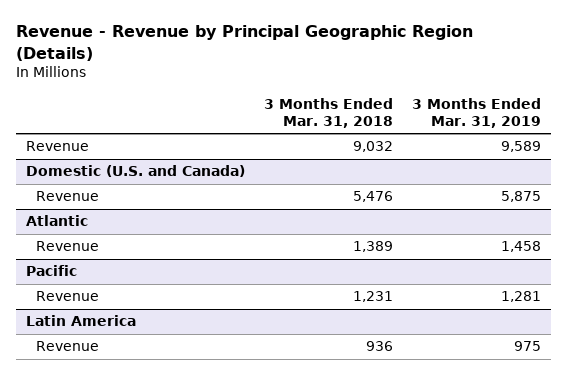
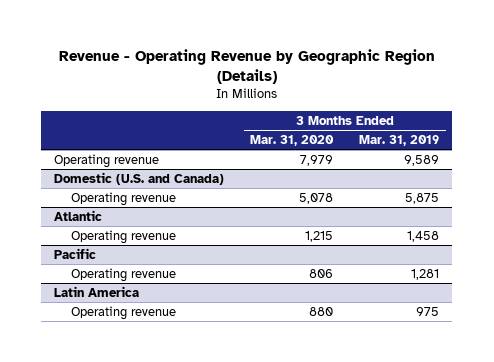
[16,25,474,61] Revenue - Revenue by Principal Geographic Region (Details) -> [58,49,435,84] Revenue - Operating Revenue by Geographic Region (Details)
[263,97,393,128] 3 Months Ended Mar. 31, 2018 -> none
none -> [250,135,335,147] Mar. 31, 2020
[25,141,89,152] Revenue -> [54,153,160,168] Operating revenue
[35,191,99,202] Revenue -> [71,191,177,206] Operating revenue
[35,241,99,252] Revenue -> [71,229,177,244] Operating revenue
[35,291,99,302] Revenue -> [71,267,177,282] Operating revenue
[35,341,99,352] Revenue -> [71,305,177,320] Operating revenue

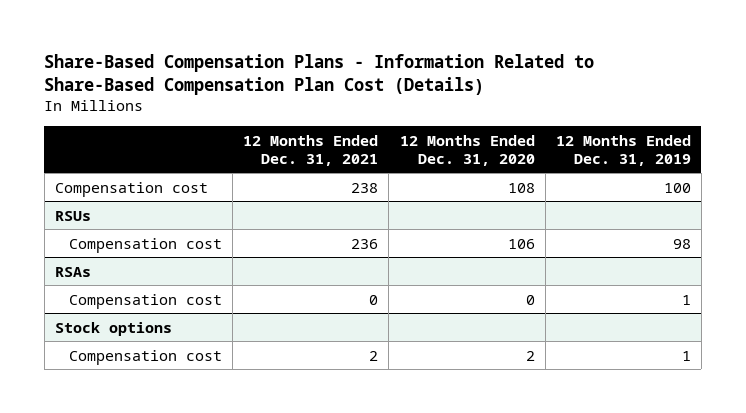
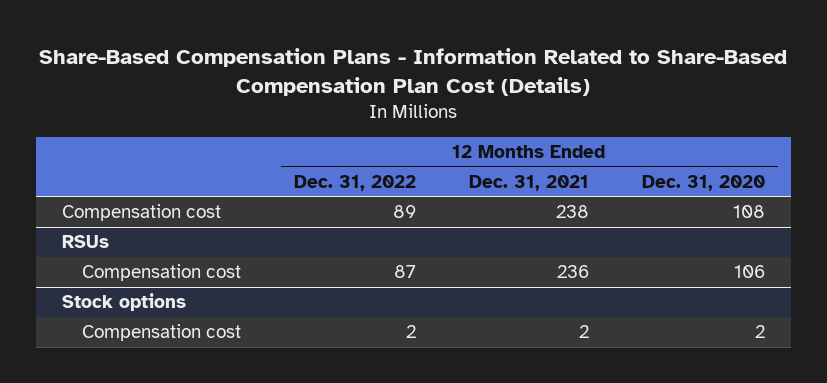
[555,134,691,166] 12 Months Ended Dec. 31, 2019 -> none
none -> [294,174,417,191] Dec. 31, 2022
[55,266,92,277] RSAs -> none
[69,293,223,309] Compensation cost -> none

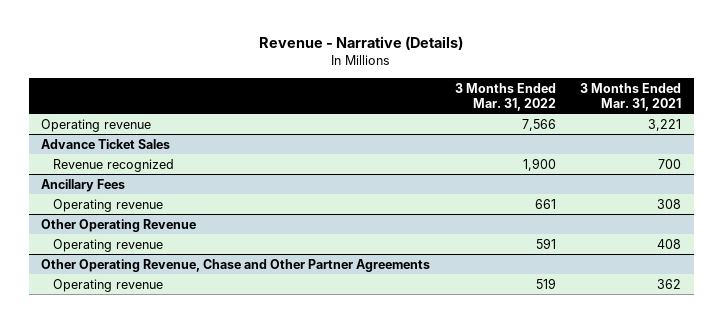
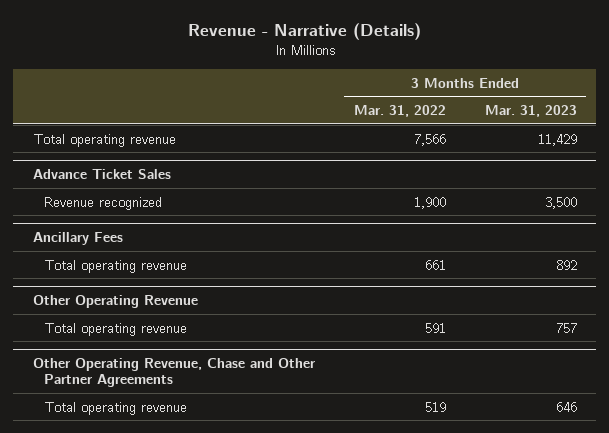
[580,82,682,111] 3 Months Ended Mar. 31, 2021 -> none
none -> [484,104,577,117] Mar. 31, 2023
[41,118,152,132] Operating revenue -> [32,133,176,147] Total operating revenue
[52,198,163,212] Operating revenue -> [43,259,187,273] Total operating revenue
[52,238,163,252] Operating revenue -> [43,322,187,336] Total operating revenue
[52,278,163,292] Operating revenue -> [43,401,187,415] Total operating revenue

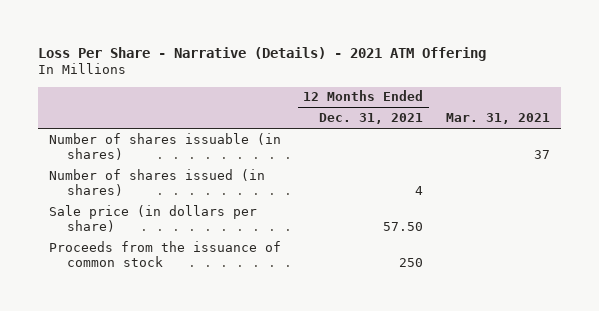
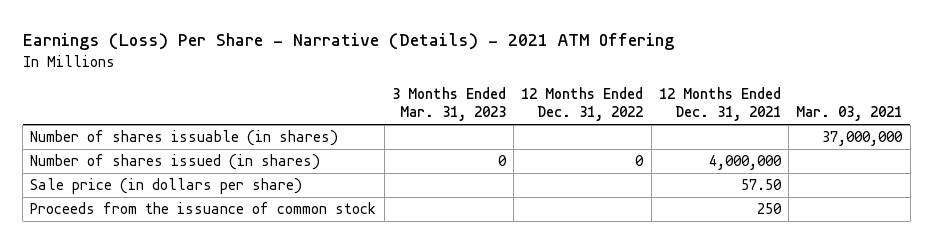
[38,46,487,61] Loss Per Share - Narrative (Details) - 2021 ATM Offering -> [22,33,674,51] Earnings (Loss) Per Share - Narrative (Details) - 2021 ATM Offering
[445,113,550,125] Mar. 31, 2021 -> none
none -> [391,87,506,122] 3 Months Ended Mar. 31, 2023
none -> [521,87,644,122] 12 Months Ended Dec. 31, 2022
none -> [796,106,903,122] Mar. 03, 2021
[415,185,424,195] 4 -> [708,155,782,171] 4,000,000

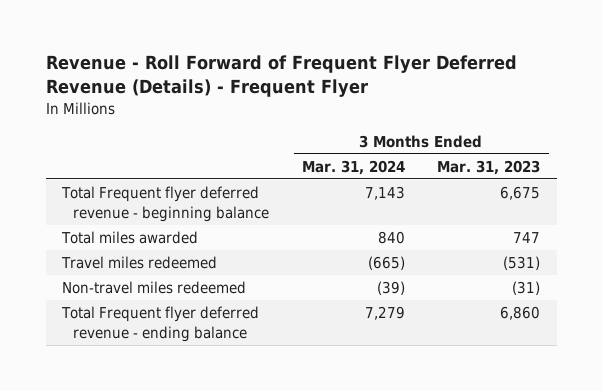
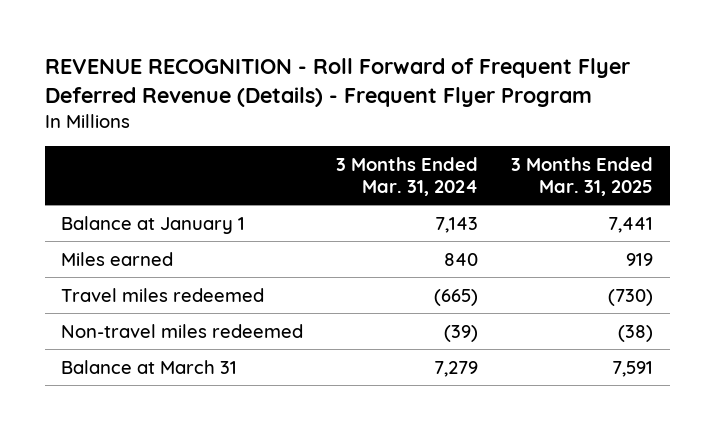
[45,55,517,98] Revenue - Roll Forward of Frequent Flyer Deferred Revenue (Details) - Frequent Flyer -> [44,57,630,107] REVENUE RECOGNITION - Roll Forward of Frequent Flyer Deferred Revenue (Details) - Frequent Flyer Program
[437,159,541,175] Mar. 31, 2023 -> none
none -> [511,156,654,196] 3 Months Ended Mar. 31, 2025
[61,186,270,222] Total Frequent flyer deferred revenue - beginning balance -> [61,215,246,234] Balance at January 1
[61,231,199,245] Total miles awarded -> [61,251,174,266] Miles earned
[61,306,260,342] Total Frequent flyer deferred revenue - ending balance -> [61,359,238,374] Balance at March 31

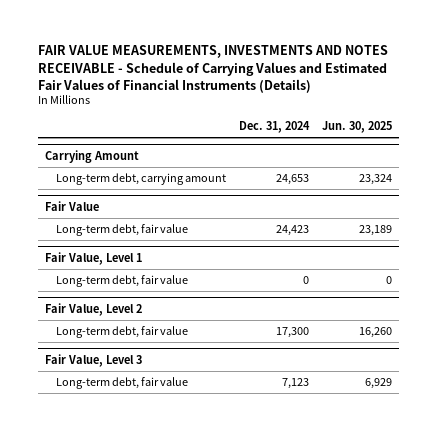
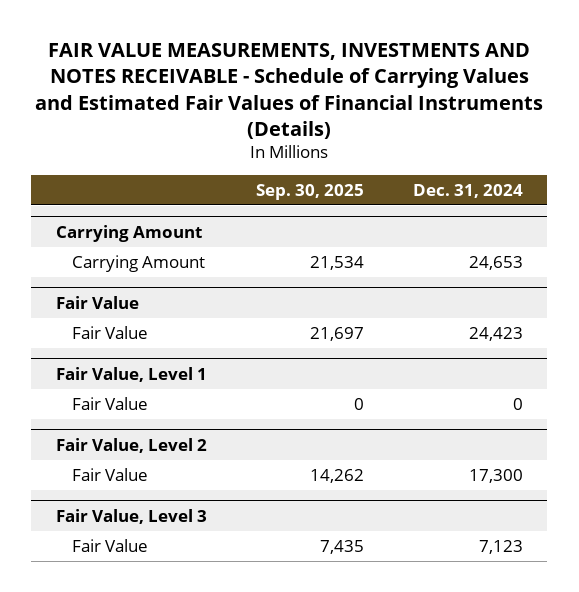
[322,121,393,134] Jun. 30, 2025 -> none
none -> [255,183,364,200] Sep. 30, 2025
[55,172,226,185] Long-term debt, carrying amount -> [72,254,206,272] Carrying Amount
[55,223,188,236] Long-term debt, fair value -> [72,325,149,339] Fair Value
[55,274,188,287] Long-term debt, fair value -> [72,396,149,410] Fair Value
[55,325,188,338] Long-term debt, fair value -> [72,467,149,481] Fair Value
[55,376,188,389] Long-term debt, fair value -> [72,538,149,552] Fair Value

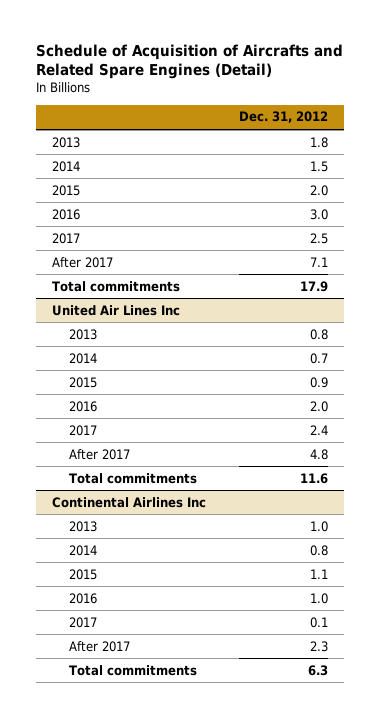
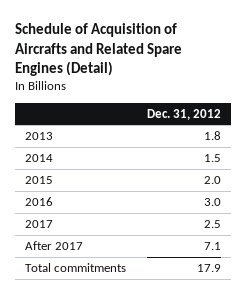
[52,304,181,316] United Air Lines Inc -> none
[69,328,98,340] 2013 -> none
[69,352,98,364] 2014 -> none
[69,376,98,388] 2015 -> none
[69,400,98,412] 2016 -> none
[69,424,98,436] 2017 -> none
[69,448,131,460] After 2017 -> none
[69,472,198,484] Total commitments -> none
[52,496,207,508] Continental Airlines Inc -> none
[69,520,98,532] 2013 -> none
[69,544,98,556] 2014 -> none
[69,568,98,580] 2015 -> none
[69,592,98,604] 2016 -> none
[69,616,98,628] 2017 -> none
[69,640,131,652] After 2017 -> none
[69,664,198,676] Total commitments -> none

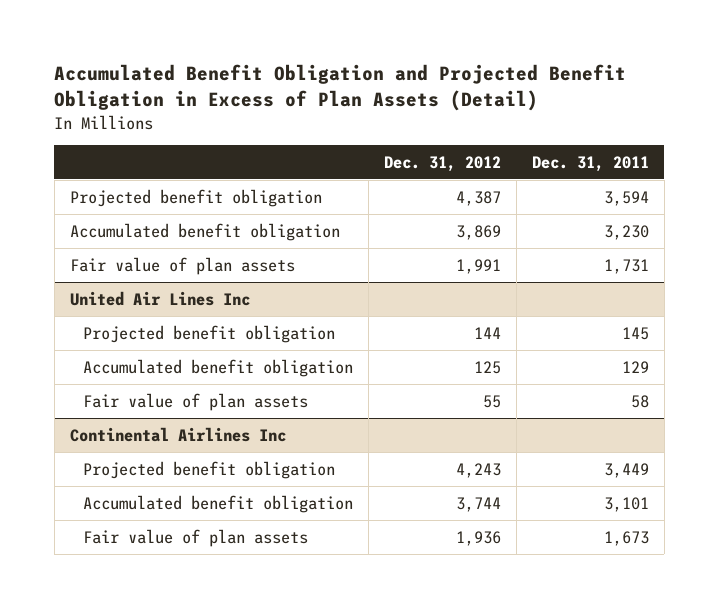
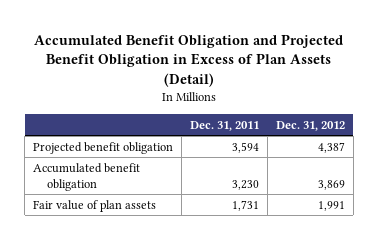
[69,290,250,306] United Air Lines Inc -> none
[82,324,335,343] Projected benefit obligation -> none
[82,358,353,377] Accumulated benefit obligation -> none
[82,392,308,411] Fair value of plan assets -> none
[69,426,286,442] Continental Airlines Inc -> none
[82,460,335,479] Projected benefit obligation -> none
[82,494,353,513] Accumulated benefit obligation -> none
[82,528,308,547] Fair value of plan assets -> none

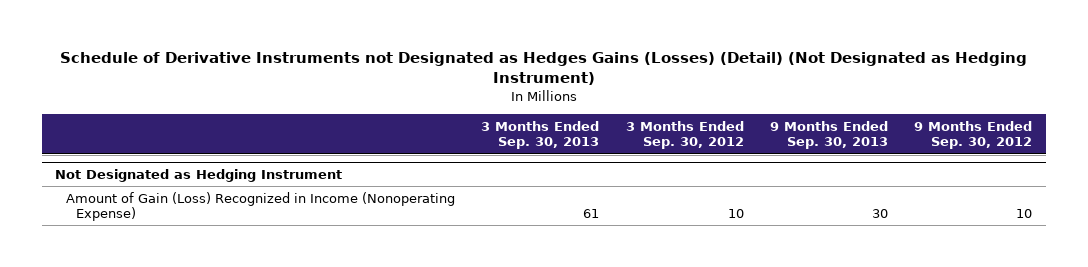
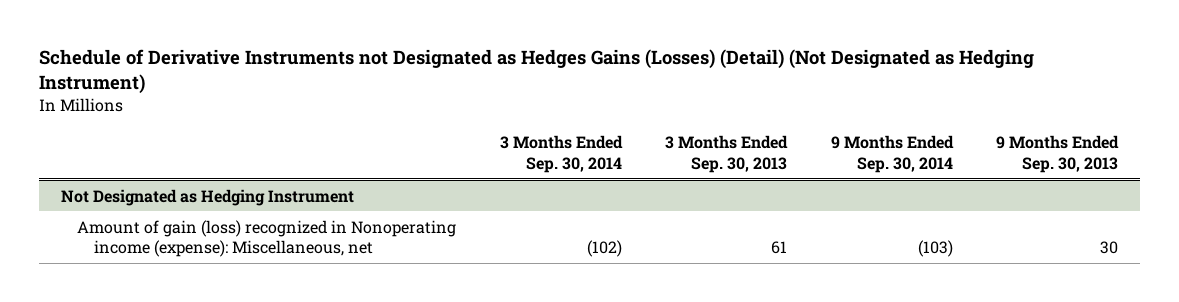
[625,121,744,150] 3 Months Ended Sep. 30, 2012 -> none
[914,121,1033,150] 9 Months Ended Sep. 30, 2012 -> none
none -> [499,135,623,173] 3 Months Ended Sep. 30, 2014
none -> [830,135,954,173] 9 Months Ended Sep. 30, 2014
[65,191,455,222] Amount of Gain (Loss) Recognized in Income (Nonoperating Expense) -> [77,219,457,257] Amount of gain (loss) recognized in Nonoperating income (expense): Miscellaneous, net

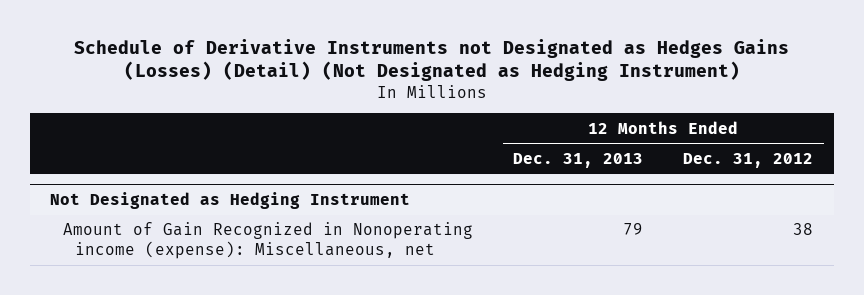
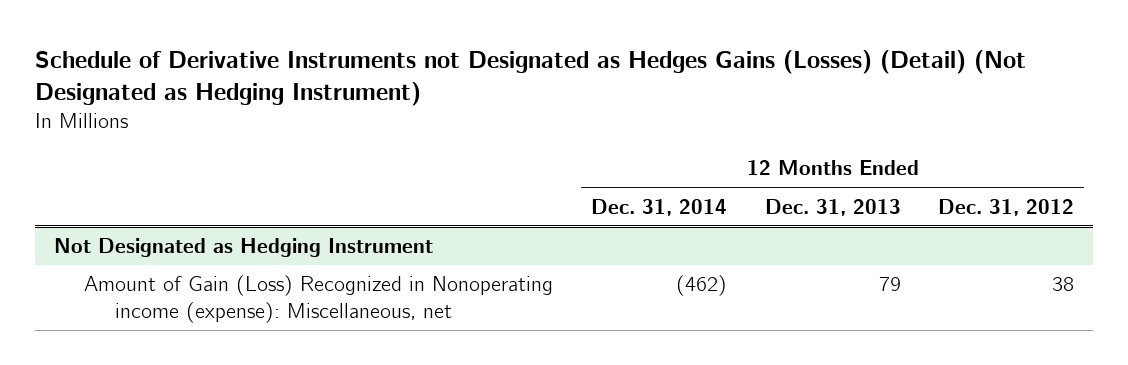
none -> [590,198,727,216] Dec. 31, 2014
[62,222,473,259] Amount of Gain Recognized in Nonoperating income (expense): Miscellaneous, net -> [84,275,554,324] Amount of Gain (Loss) Recognized in Nonoperating income (expense): Miscellaneous, net

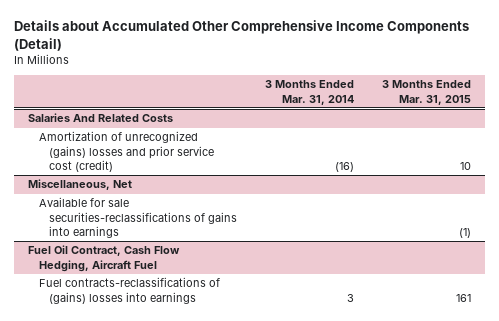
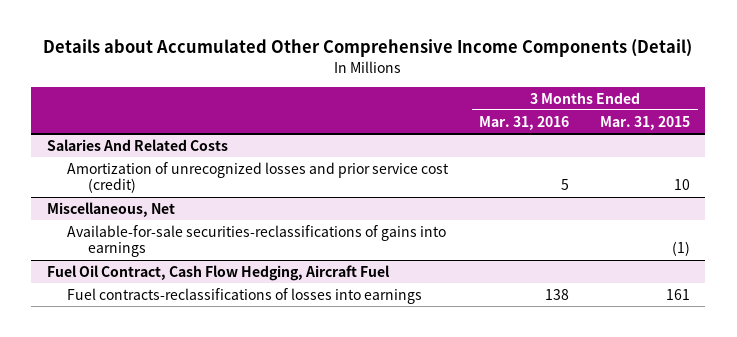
[265,80,355,105] 3 Months Ended Mar. 31, 2014 -> none
none -> [479,115,570,130] Mar. 31, 2016
[38,131,215,173] Amortization of unrecognized (gains) losses and prior service cost (credit) -> [67,161,450,194] Amortization of unrecognized losses and prior service cost (credit)
[38,197,238,239] Available for sale securities-reclassifications of gains into earnings -> [67,224,447,258] Available-for-sale securities-reclassifications of gains into earnings
[38,277,220,304] Fuel contracts-reclassifications of (gains) losses into earnings -> [67,287,423,304] Fuel contracts-reclassifications of losses into earnings

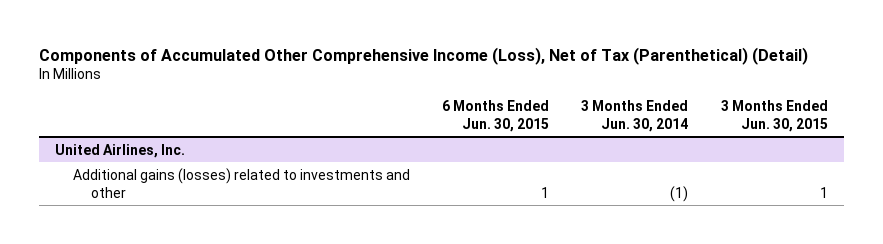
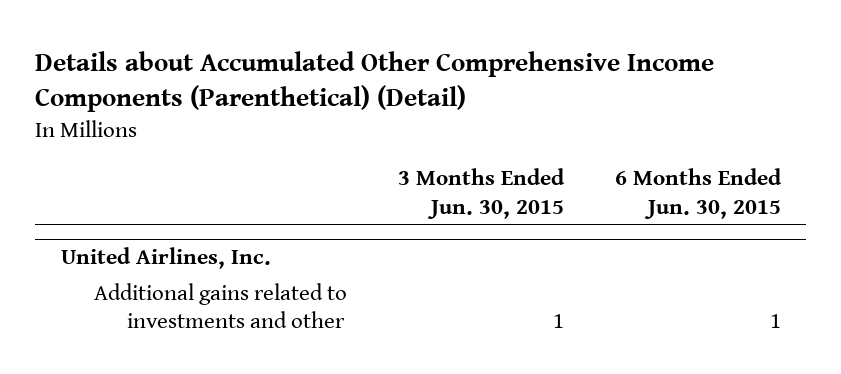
[39,46,809,65] Components of Accumulated Other Comprehensive Income (Loss), Net of Tax (Parenthetical) (Detail) -> [35,50,715,113] Details about Accumulated Other Comprehensive Income Components (Parenthetical) (Detail)
[581,99,689,132] 3 Months Ended Jun. 30, 2014 -> none
[72,167,410,198] Additional gains (losses) related to investments and other -> [93,283,347,329] Additional gains related to investments and other

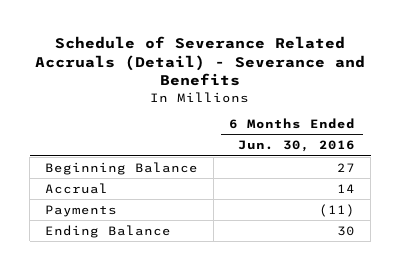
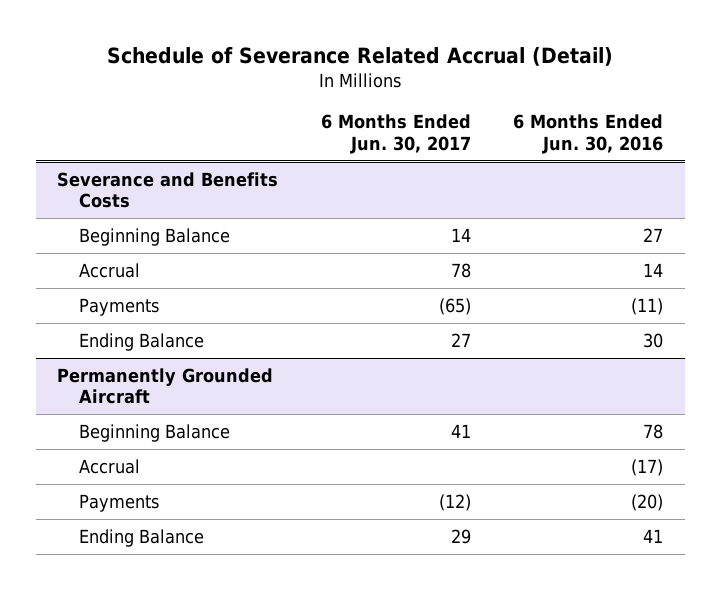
[35,36,366,87] Schedule of Severance Related Accruals (Detail) - Severance and Benefits -> [107,47,614,67] Schedule of Severance Related Accrual (Detail)
none -> [320,114,471,154] 6 Months Ended Jun. 30, 2017
none -> [56,171,278,209] Severance and Benefits Costs
none -> [56,367,273,405] Permanently Grounded Aircraft
none -> [79,423,231,442] Beginning Balance
none -> [79,458,141,474] Accrual
none -> [79,493,160,512] Payments
none -> [79,528,205,547] Ending Balance

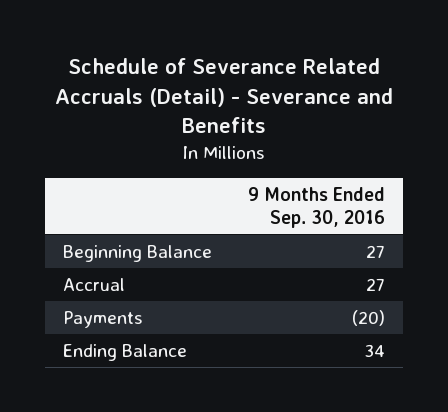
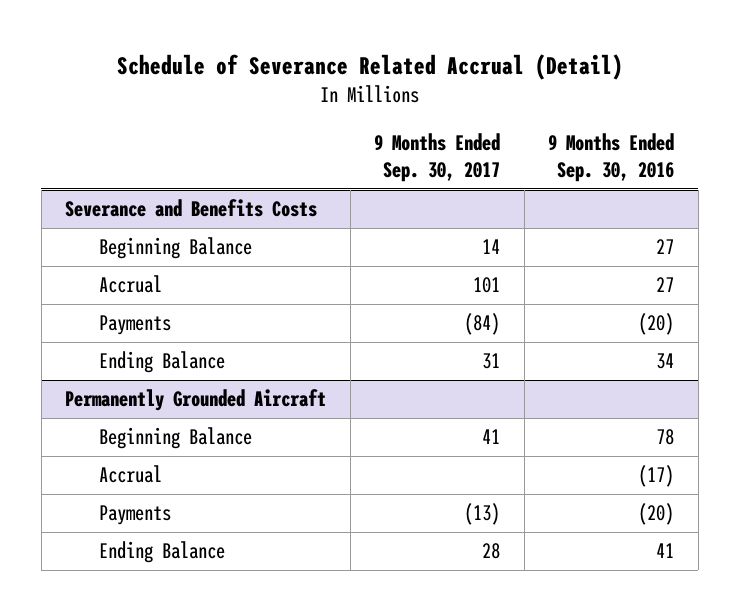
[55,58,394,134] Schedule of Severance Related Accruals (Detail) - Severance and Benefits -> [116,54,623,81] Schedule of Severance Related Accrual (Detail)
none -> [374,132,501,183] 9 Months Ended Sep. 30, 2017
none -> [65,199,318,218] Severance and Benefits Costs
none -> [65,389,327,412] Permanently Grounded Aircraft
none -> [99,427,253,450] Beginning Balance
none -> [99,465,163,484] Accrual
none -> [99,505,172,526] Payments
none -> [99,541,226,564] Ending Balance

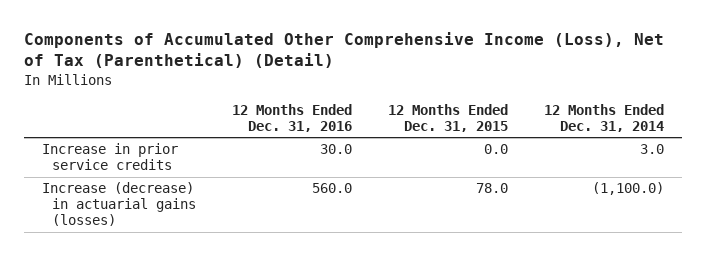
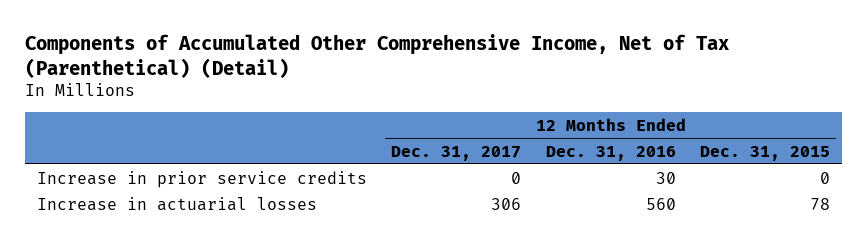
[24,32,665,69] Components of Accumulated Other Comprehensive Income (Loss), Net of Tax (Parenthetical) (Detail) -> [24,33,729,78] Components of Accumulated Other Comprehensive Income, Net of Tax (Parenthetical) (Detail)
[544,103,665,132] 12 Months Ended Dec. 31, 2014 -> none
none -> [391,145,522,161] Dec. 31, 2017
[319,144,352,155] 30.0 -> [655,171,676,184] 30
[484,144,509,155] 0.0 -> [819,171,830,184] 0
[42,182,196,227] Increase (decrease) in actuarial gains (losses) -> [36,196,317,211] Increase in actuarial losses
[311,183,352,194] 560.0 -> [645,197,676,210] 560
[476,183,509,194] 78.0 -> [809,197,830,210] 78

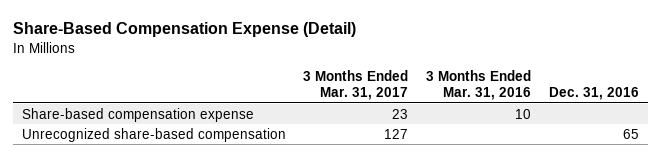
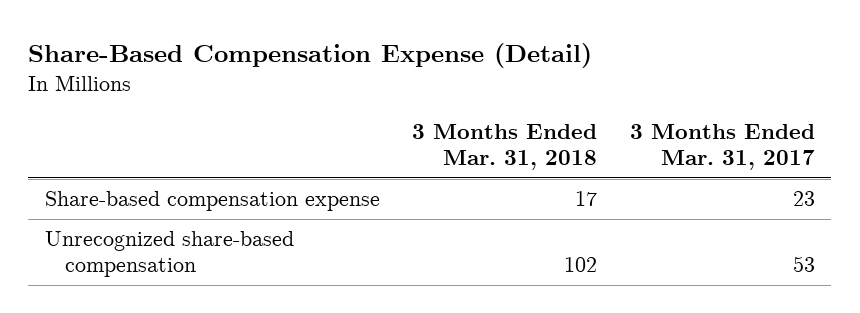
[426,70,532,101] 3 Months Ended Mar. 31, 2016 -> none
[548,87,639,101] Dec. 31, 2016 -> none
none -> [412,124,598,171] 3 Months Ended Mar. 31, 2018
[384,128,409,139] 127 -> [792,256,815,273] 53

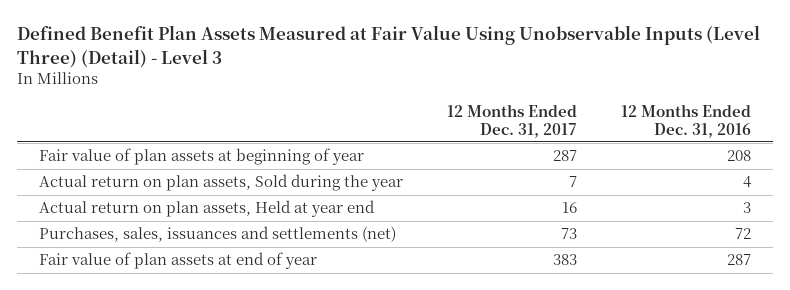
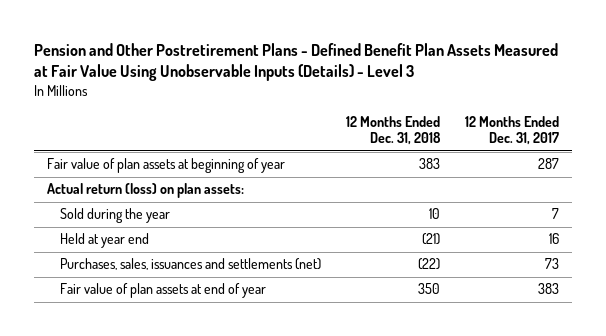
[17,25,761,68] Defined Benefit Plan Assets Measured at Fair Value Using Unobservable Inputs (Level Three) (Detail) - Level 3 -> [34,42,559,82] Pension and Other Postretirement Plans - Defined Benefit Plan Assets Measured at Fair Value Using Unobservable Inputs (Details) - Level 3
[621,103,752,138] 12 Months Ended Dec. 31, 2016 -> none
none -> [345,115,441,146] 12 Months Ended Dec. 31, 2018
none -> [46,183,244,199] Actual return (loss) on plan assets:
[39,174,404,192] Actual return on plan assets, Sold during the year -> [59,208,170,224] Sold during the year
[39,200,376,218] Actual return on plan assets, Held at year end -> [59,233,149,249] Held at year end

